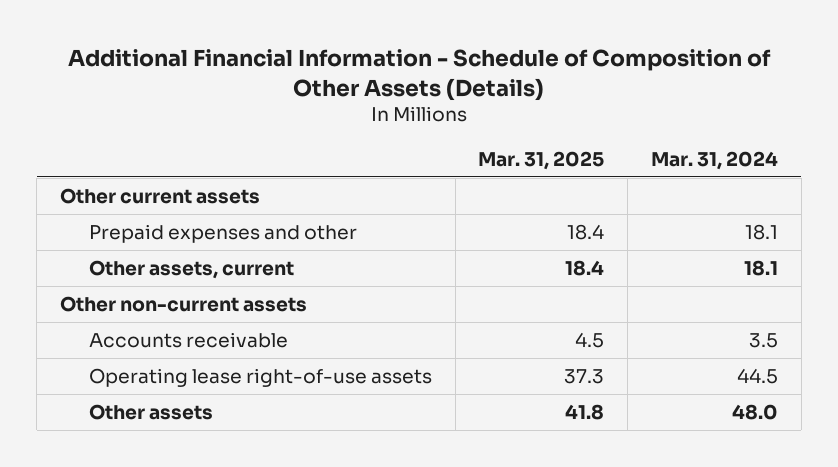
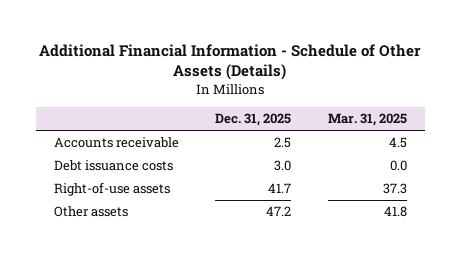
[68,49,772,101] Additional Financial Information - Schedule of Composition of Other Assets (Details) -> [39,43,422,81] Additional Financial Information - Schedule of Other Assets (Details)
[651,150,779,170] Mar. 31, 2024 -> none
none -> [215,113,292,127] Dec. 31, 2025
[60,188,261,205] Other current assets -> none
[88,224,357,244] Prepaid expenses and other -> none
[88,260,294,280] Other assets, current -> none
[60,296,308,313] Other non-current assets -> none
none -> [53,160,173,172] Debt issuance costs
[88,368,432,388] Operating lease right-of-use assets -> [53,182,170,197] Right-of-use assets

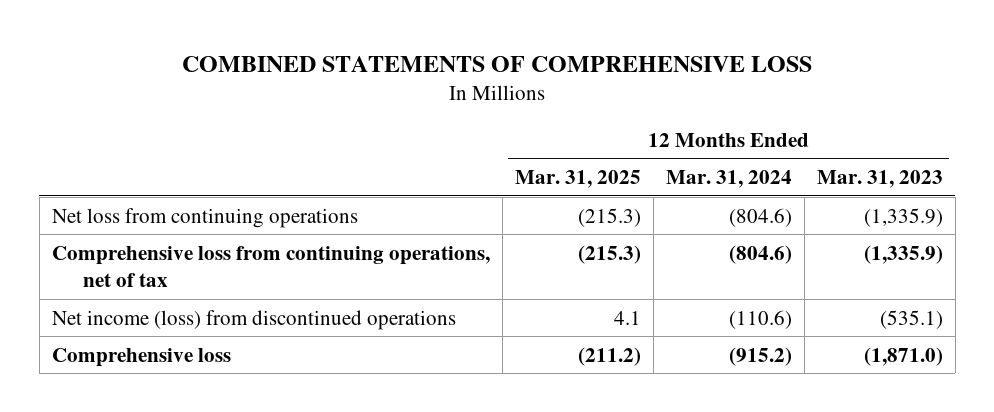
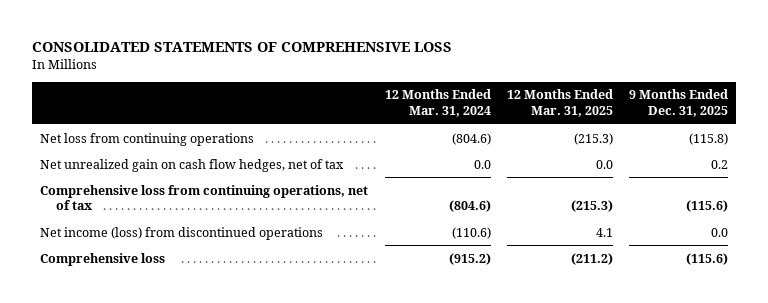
[182,55,813,72] COMBINED STATEMENTS OF COMPREHENSIVE LOSS -> [32,41,453,52] CONSOLIDATED STATEMENTS OF COMPREHENSIVE LOSS
[816,170,943,189] Mar. 31, 2023 -> none
none -> [629,89,729,118] 9 Months Ended Dec. 31, 2025
none -> [40,158,345,172] Net unrealized gain on cash flow hedges, net of tax

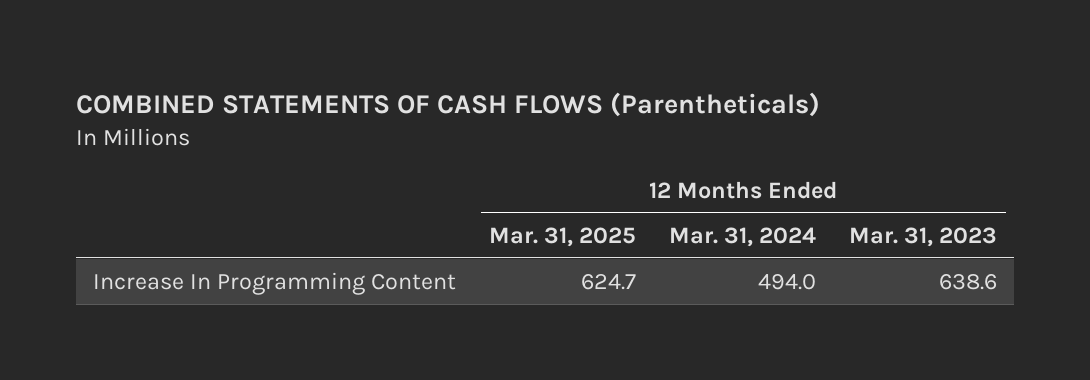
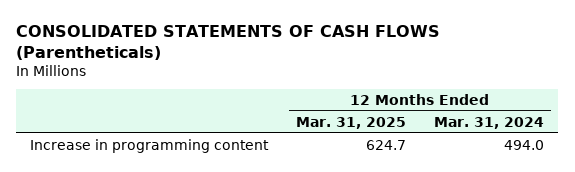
[76,91,821,117] COMBINED STATEMENTS OF CASH FLOWS (Parentheticals) -> [16,24,441,60] CONSOLIDATED STATEMENTS OF CASH FLOWS (Parentheticals)
[849,226,998,247] Mar. 31, 2023 -> none
[92,271,456,295] Increase In Programming Content -> [30,138,270,153] Increase in programming content

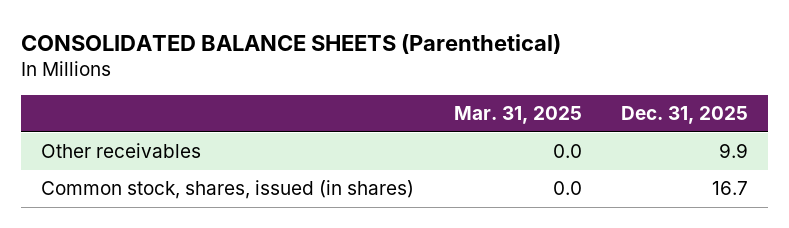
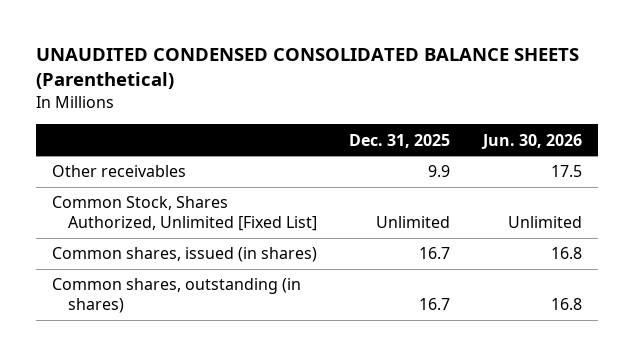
[21,33,562,54] CONSOLIDATED BALANCE SHEETS (Parenthetical) -> [35,48,579,90] UNAUDITED CONDENSED CONSOLIDATED BALANCE SHEETS (Parenthetical)
[453,106,582,125] Mar. 31, 2025 -> none
none -> [480,133,582,149] Jun. 30, 2026
none -> [52,196,317,232] Common Stock, Shares Authorized, Unlimited [Fixed List]
[41,180,415,200] Common stock, shares, issued (in shares) -> [52,247,318,263] Common shares, issued (in shares)
none -> [52,278,302,314] Common shares, outstanding (in shares)

